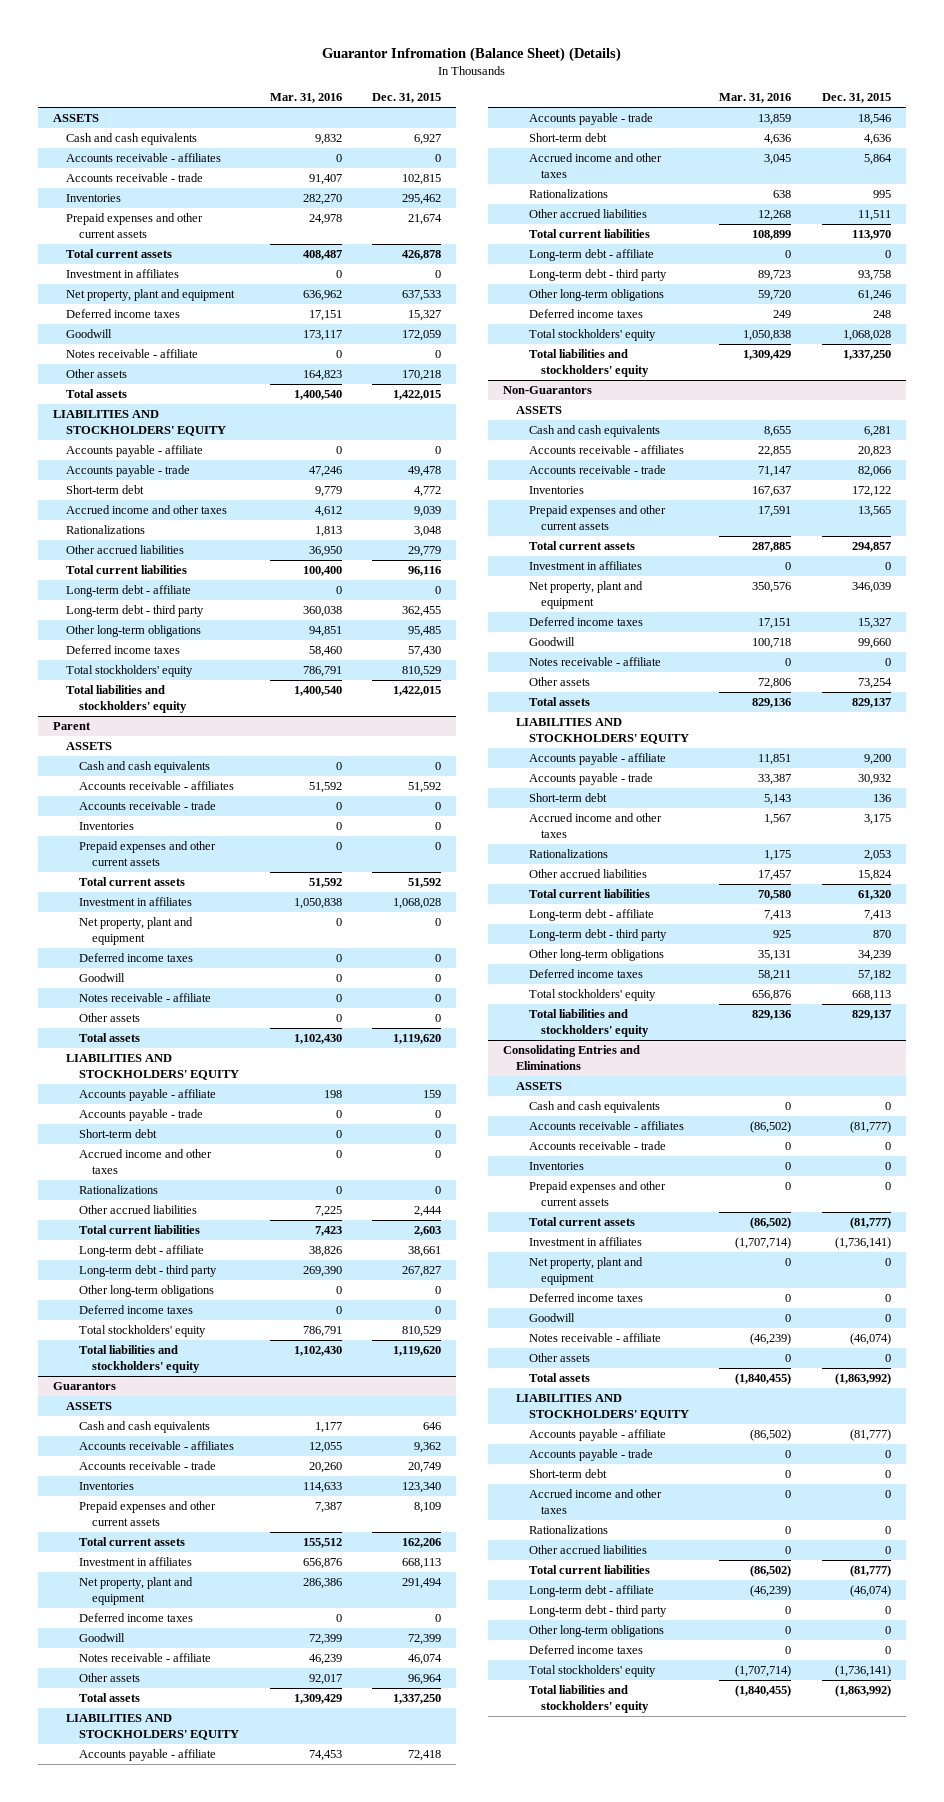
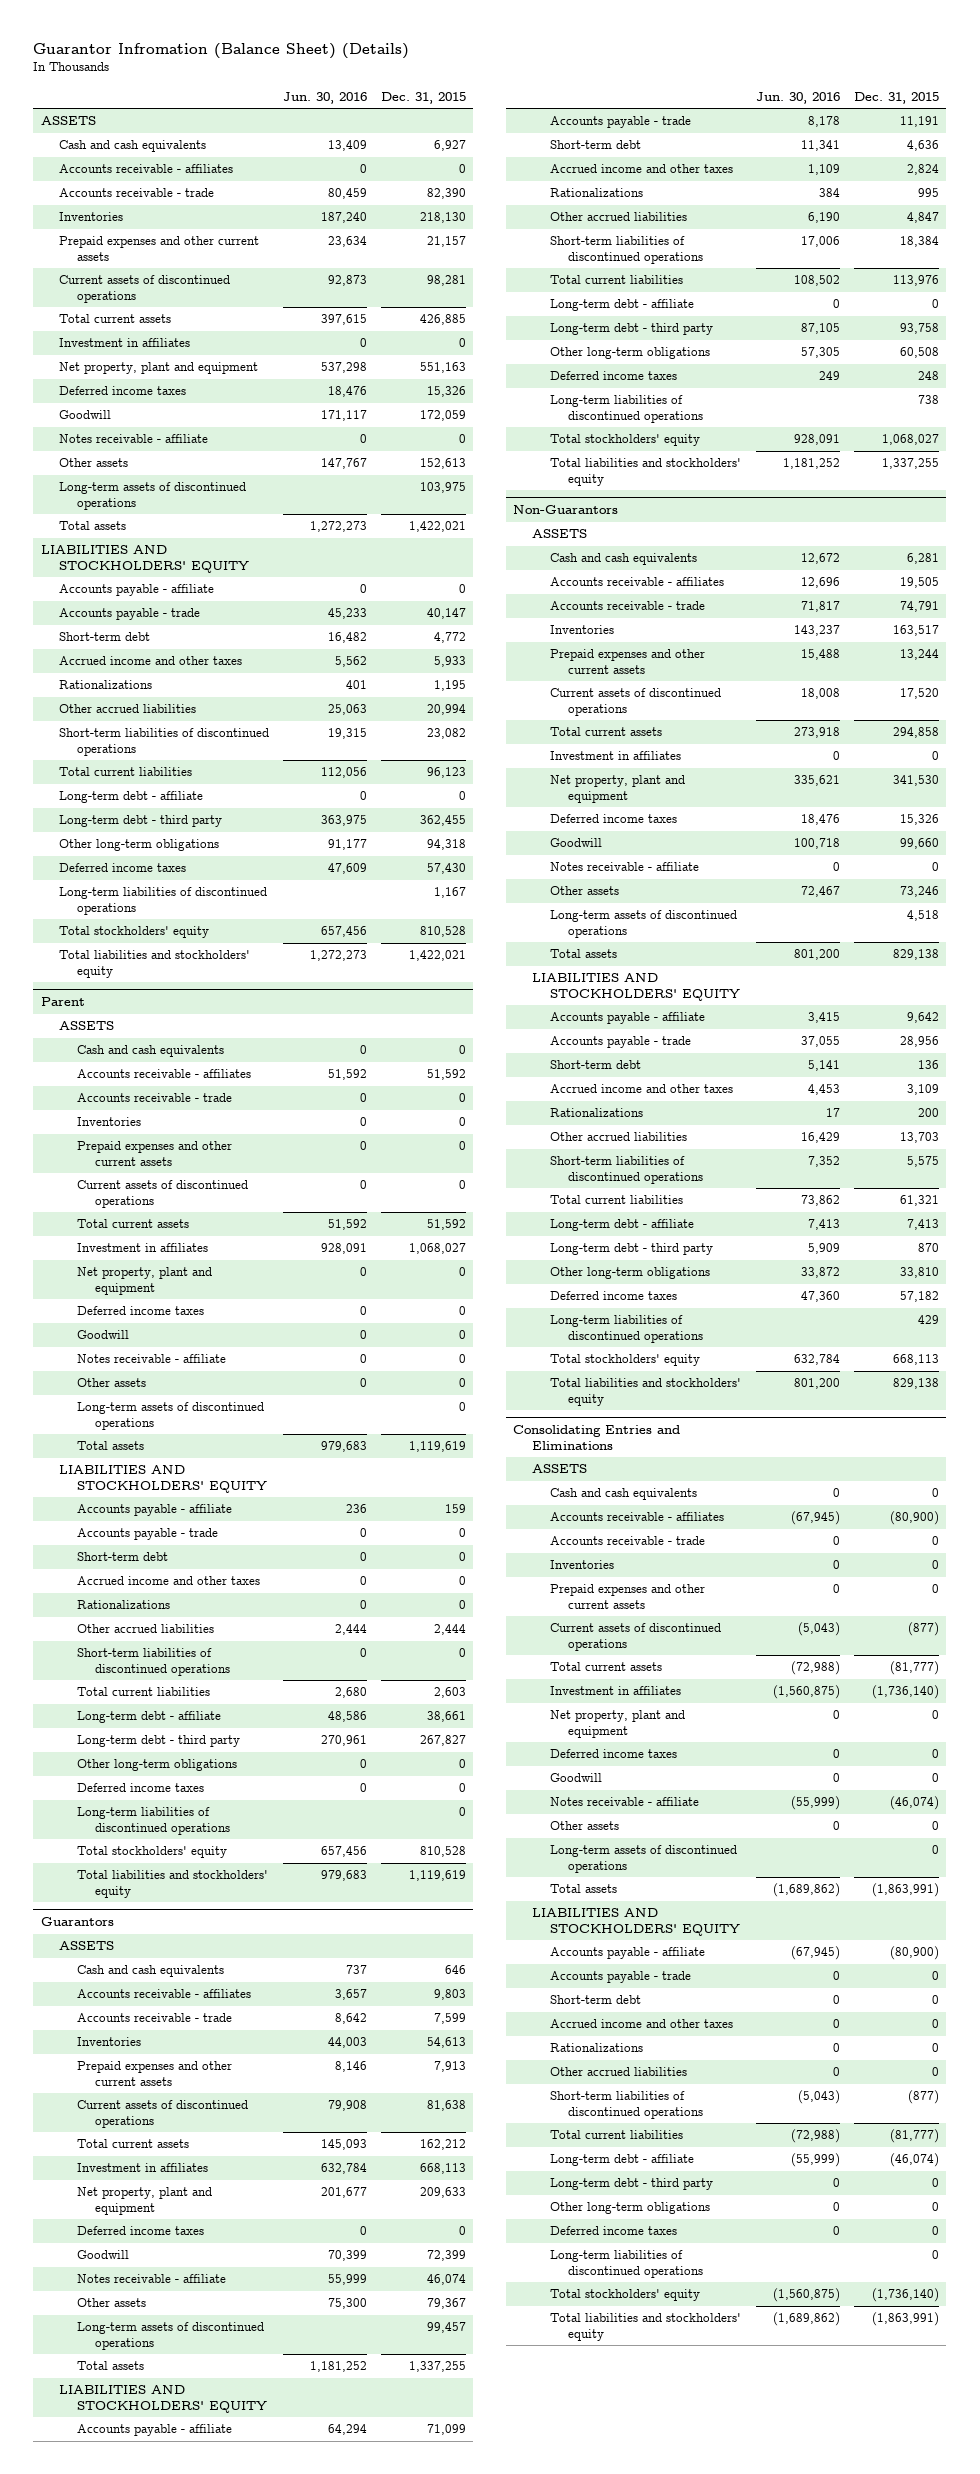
[269,93,342,104] Mar. 31, 2016 -> none
none -> [283,91,368,104] Jun. 30, 2016
[402,174,442,186] 102,815 -> [427,188,467,200] 82,390
[402,194,442,206] 295,462 -> [420,212,467,224] 218,130
[408,214,443,226] 21,674 -> [427,236,467,248] 21,157
none -> [58,275,230,303] Current assets of discontinued operations
[402,250,442,261] 426,878 -> [420,314,467,326] 426,885
[402,290,442,302] 637,533 -> [420,362,467,374] 551,163
[408,310,442,322] 15,327 -> [427,386,467,398] 15,326
[402,370,442,382] 170,218 -> [420,458,467,470] 152,613
none -> [58,482,246,510] Long-term assets of discontinued operations
[393,390,442,401] 1,422,015 -> [409,521,467,533] 1,422,021
[408,466,442,478] 49,478 -> [427,608,467,620] 40,147
[414,506,442,518] 9,039 -> [434,656,467,668] 5,933
[414,526,442,538] 3,048 -> [434,680,467,692] 1,195
[408,546,442,558] 29,779 -> [427,704,467,716] 20,994
none -> [58,728,269,756] Short-term liabilities of discontinued operations
[408,566,442,577] 96,116 -> [427,767,467,779] 96,123
[408,626,442,638] 95,485 -> [427,839,467,851] 94,318
none -> [58,887,267,915] Long-term liabilities of discontinued operations
[402,666,442,678] 810,529 -> [420,926,467,938] 810,528
[393,686,442,697] 1,422,015 -> [409,950,467,962] 1,422,021
none -> [77,1180,249,1208] Current assets of discontinued operations
[393,898,442,910] 1,068,028 -> [409,1243,467,1255] 1,068,027
none -> [77,1402,265,1430] Long-term assets of discontinued operations
[393,1034,442,1045] 1,119,620 -> [409,1441,467,1453] 1,119,619
none -> [77,1648,231,1676] Short-term liabilities of discontinued operations
none -> [77,1807,231,1835] Long-term liabilities of discontinued operations
[402,1326,442,1338] 810,529 -> [420,1846,467,1858] 810,528
[393,1346,442,1357] 1,119,620 -> [409,1870,467,1882] 1,119,619
[414,1442,442,1454] 9,362 -> [434,1989,467,2001] 9,803
[408,1462,442,1474] 20,749 -> [434,2013,467,2025] 7,599
[402,1482,442,1494] 123,340 -> [427,2037,467,2049] 54,613
[414,1502,442,1514] 8,109 -> [434,2061,467,2073] 7,913
none -> [77,2100,249,2128] Current assets of discontinued operations
[402,1538,442,1549] 162,206 -> [420,2139,467,2151] 162,212
[402,1578,443,1590] 291,494 -> [420,2187,467,2199] 209,633
[408,1674,443,1686] 96,964 -> [427,2298,467,2310] 79,367
none -> [77,2322,265,2350] Long-term assets of discontinued operations
[393,1694,442,1705] 1,337,250 -> [409,2361,467,2373] 1,337,255
[408,1750,442,1762] 72,418 -> [427,2424,467,2436] 71,099
[857,114,891,126] 18,546 -> [899,116,939,128] 11,191
[863,154,892,166] 5,864 -> [906,164,939,176] 2,824
[857,210,891,222] 11,511 -> [906,212,939,224] 4,847
none -> [549,236,704,264] Short-term liabilities of discontinued operations
[851,230,891,241] 113,970 -> [892,275,939,287] 113,976
[857,290,891,302] 61,246 -> [899,347,939,359] 60,508
none -> [549,395,704,423] Long-term liabilities of discontinued operations
[842,330,891,342] 1,068,028 -> [881,434,939,446] 1,068,027
[842,350,891,361] 1,337,250 -> [881,458,939,470] 1,337,255
[857,446,891,458] 20,823 -> [899,577,939,589] 19,505
[857,466,891,478] 82,066 -> [899,601,939,613] 74,791
[851,486,891,498] 172,122 -> [892,625,939,637] 163,517
[857,506,891,518] 13,565 -> [899,649,939,661] 13,244
none -> [549,688,721,716] Current assets of discontinued operations
[851,542,891,553] 294,857 -> [892,727,939,739] 294,858
[851,582,891,594] 346,039 -> [892,775,939,787] 341,530
[857,618,891,630] 15,327 -> [899,814,939,826] 15,326
[857,678,892,690] 73,254 -> [899,886,939,898] 73,246
none -> [549,910,737,938] Long-term assets of discontinued operations
[851,698,891,709] 829,137 -> [892,949,939,961] 829,138
[863,754,891,766] 9,200 -> [906,1012,939,1024] 9,642
[857,774,891,786] 30,932 -> [899,1036,939,1048] 28,956
[863,814,891,826] 3,175 -> [906,1084,939,1096] 3,109
[863,850,891,862] 2,053 -> [917,1108,939,1118] 200
[857,870,892,882] 15,824 -> [899,1132,939,1144] 13,703
none -> [549,1156,704,1184] Short-term liabilities of discontinued operations
[857,890,891,901] 61,320 -> [899,1195,939,1207] 61,321
[857,950,891,962] 34,239 -> [899,1267,939,1279] 33,810
none -> [549,1315,704,1343] Long-term liabilities of discontinued operations
[851,1010,891,1021] 829,137 -> [892,1378,939,1390] 829,138
[849,1121,891,1134] (81,777) -> [889,1511,939,1526] (80,900)
none -> [549,1623,721,1651] Current assets of discontinued operations
[834,1237,891,1250] (1,736,141) -> [871,1685,939,1700] (1,736,140)
none -> [549,1845,737,1873] Long-term assets of discontinued operations
[834,1373,891,1386] (1,863,992) -> [871,1883,939,1898] (1,863,991)
[849,1429,891,1442] (81,777) -> [889,1946,939,1961] (80,900)
none -> [549,2091,704,2119] Short-term liabilities of discontinued operations
none -> [549,2250,704,2278] Long-term liabilities of discontinued operations
[834,1665,891,1678] (1,736,141) -> [871,2288,939,2303] (1,736,140)
[834,1685,891,1698] (1,863,992) -> [871,2312,939,2327] (1,863,991)

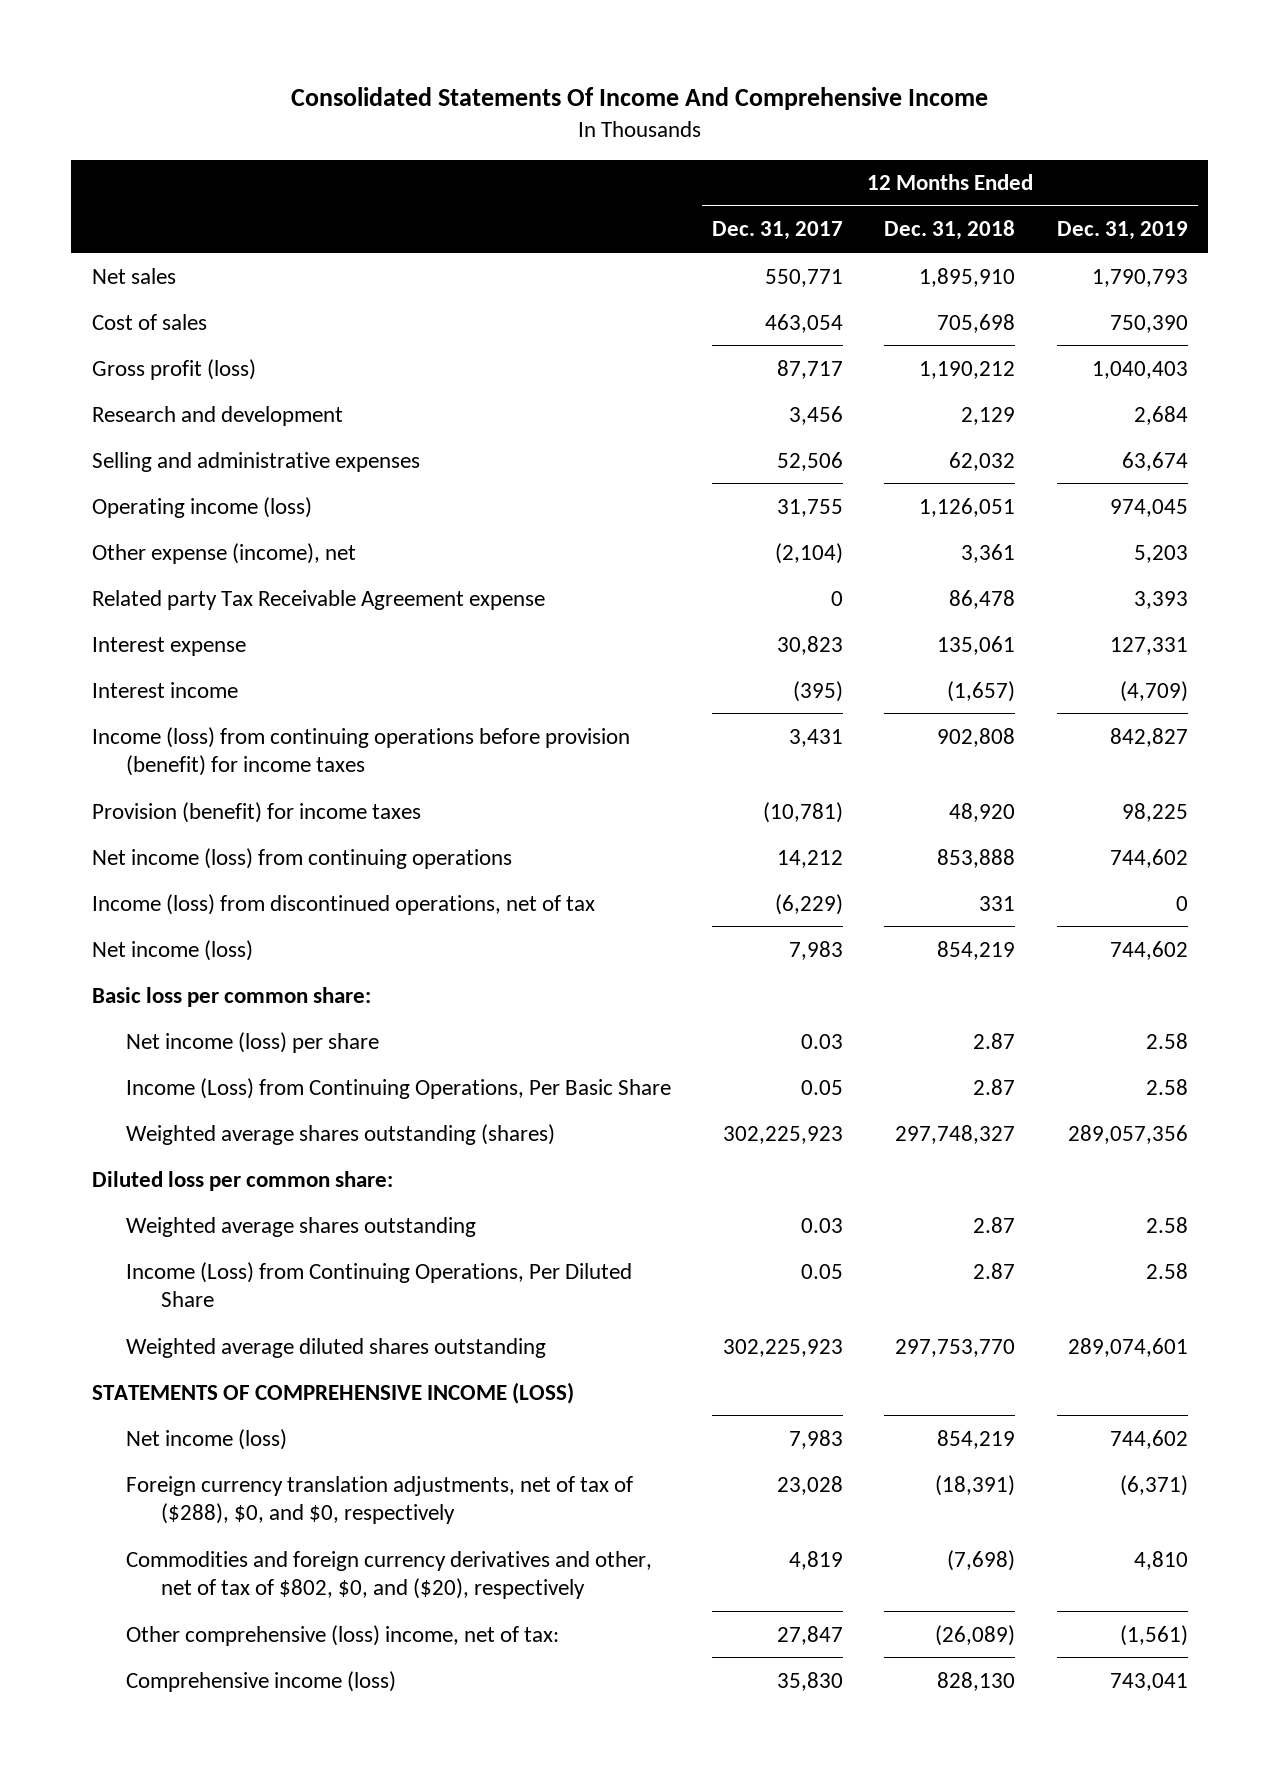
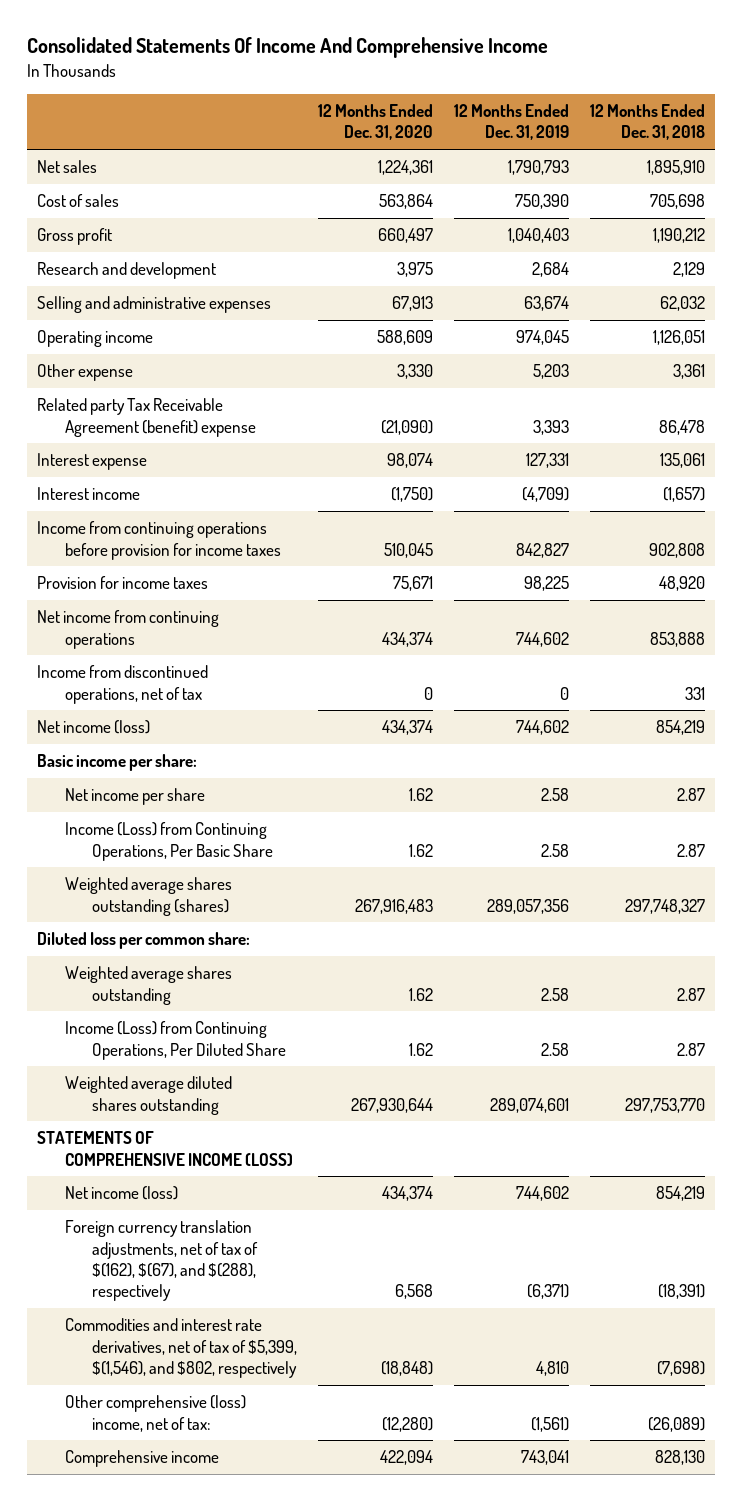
[712,221,844,241] Dec. 31, 2017 -> none
none -> [318,104,434,141] 12 Months Ended Dec. 31, 2020
[91,358,256,380] Gross profit (loss) -> [37,228,113,246] Gross profit
[91,496,312,518] Operating income (loss) -> [37,330,154,348] Operating income
[91,542,356,564] Other expense (income), net -> [37,364,134,382] Other expense
[91,589,545,610] Related party Tax Receivable Agreement expense -> [37,398,256,437] Related party Tax Receivable Agreement (benefit) expense
[91,726,630,777] Income (loss) from continuing operations before provision (benefit) for income taxes -> [37,521,281,560] Income from continuing operations before provision for income taxes
[91,801,421,823] Provision (benefit) for income taxes -> [37,576,209,590] Provision for income taxes
[91,847,512,869] Net income (loss) from continuing operations -> [37,610,220,649] Net income from continuing operations
[91,893,595,915] Income (loss) from discontinued operations, net of tax -> [37,665,209,704] Income from discontinued operations, net of tax
[91,986,371,1007] Basic loss per common share: -> [37,754,198,772] Basic income per share:
[126,1031,380,1053] Net income (loss) per share -> [64,788,205,806] Net income per share
[126,1475,634,1525] Foreign currency translation adjustments, net of tax of ($288), $0, and $0, respectively -> [64,1220,259,1302] Foreign currency translation adjustments, net of tax of $(162), $(67), and $(288), respectively
[126,1550,653,1600] Commodities and foreign currency derivatives and other, net of tax of $802, $0, and ($20), respectively -> [64,1318,298,1379] Commodities and interest rate derivatives, net of tax of $5,399, $(1,546), and $802, respectively
[126,1670,397,1692] Comprehensive income (loss) -> [64,1450,219,1468] Comprehensive income

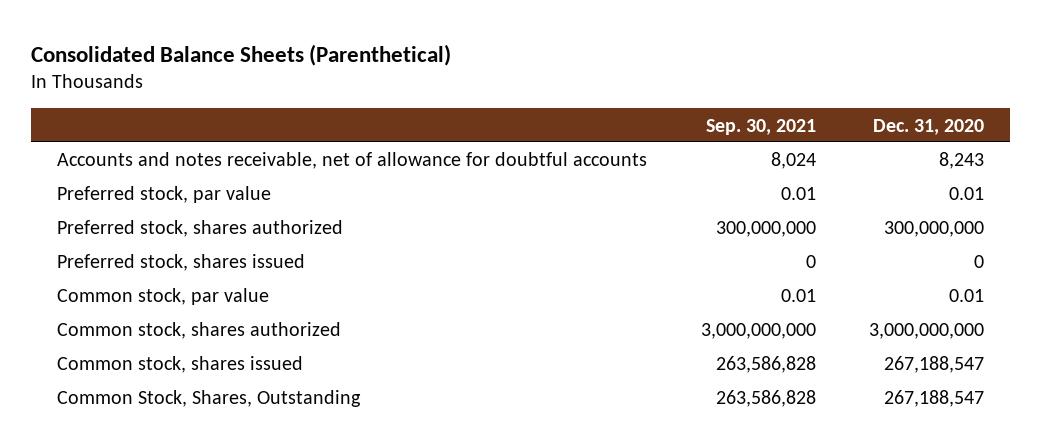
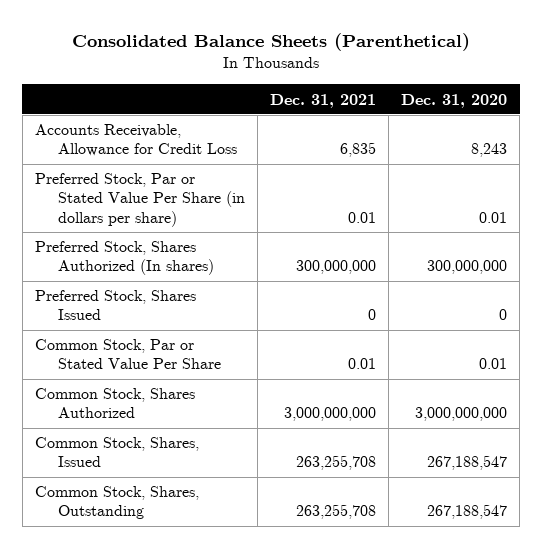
[705,118,816,135] Sep. 30, 2021 -> none
none -> [270,93,377,108] Dec. 31, 2021
[57,152,648,170] Accounts and notes receivable, net of allowance for doubtful accounts -> [34,124,238,157] Accounts Receivable, Allowance for Credit Loss
[57,186,272,204] Preferred stock, par value -> [34,173,246,227] Preferred Stock, Par or Stated Value Per Share (in dollars per share)
[57,220,344,238] Preferred stock, shares authorized -> [34,241,215,276] Preferred Stock, Shares Authorized (In shares)
[57,254,306,272] Preferred stock, shares issued -> [34,290,196,321] Preferred Stock, Shares Issued
[57,288,270,306] Common stock, par value -> [34,339,222,370] Common Stock, Par or Stated Value Per Share
[57,322,342,340] Common stock, shares authorized -> [34,388,195,419] Common Stock, Shares Authorized
[57,356,304,374] Common stock, shares issued -> [34,437,199,468] Common Stock, Shares, Issued

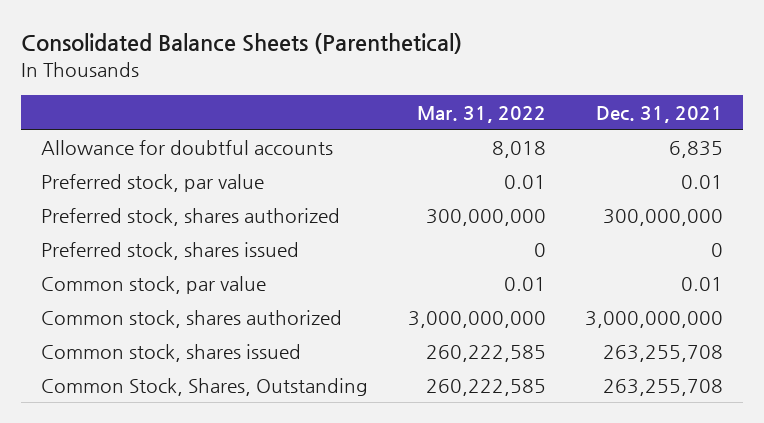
[401,93,508,108] Dec. 31, 2020 -> none
none -> [416,105,546,123] Mar. 31, 2022
[34,124,238,157] Accounts Receivable, Allowance for Credit Loss -> [40,139,333,155] Allowance for doubtful accounts
[34,173,246,227] Preferred Stock, Par or Stated Value Per Share (in dollars per share) -> [40,173,264,192] Preferred stock, par value
[34,241,215,276] Preferred Stock, Shares Authorized (In shares) -> [40,207,340,226] Preferred stock, shares authorized
[34,290,196,321] Preferred Stock, Shares Issued -> [40,241,299,260] Preferred stock, shares issued
[34,339,222,370] Common Stock, Par or Stated Value Per Share -> [40,275,266,294] Common stock, par value
[34,388,195,419] Common Stock, Shares Authorized -> [40,309,342,328] Common stock, shares authorized
[34,437,199,468] Common Stock, Shares, Issued -> [40,343,301,362] Common stock, shares issued

